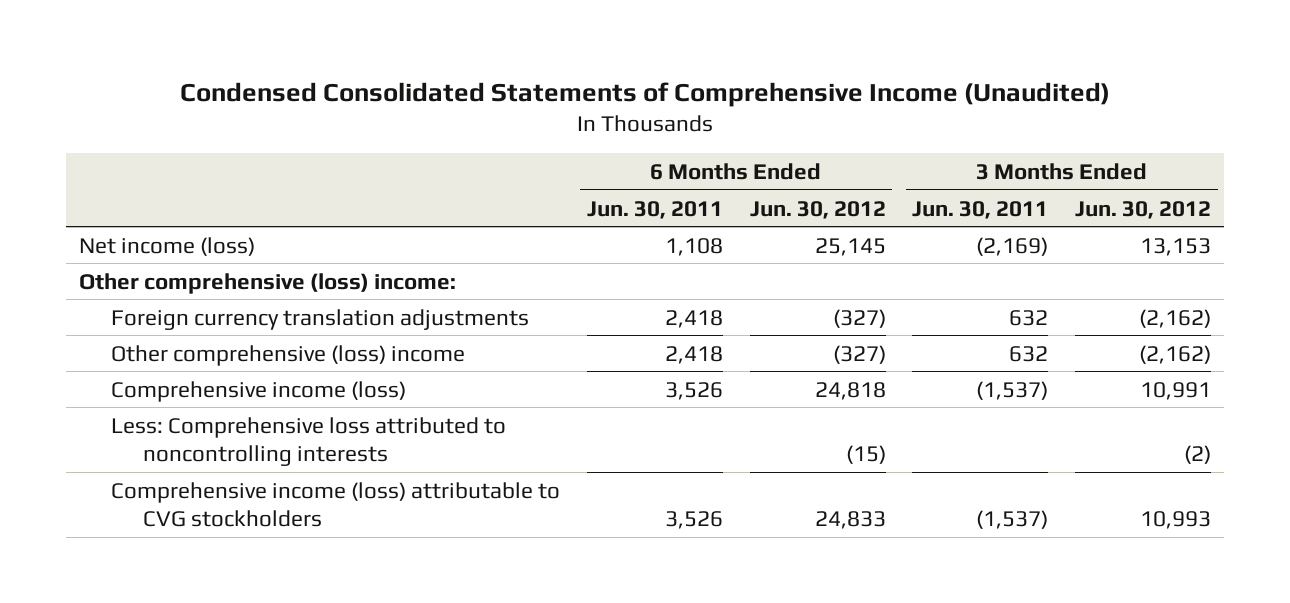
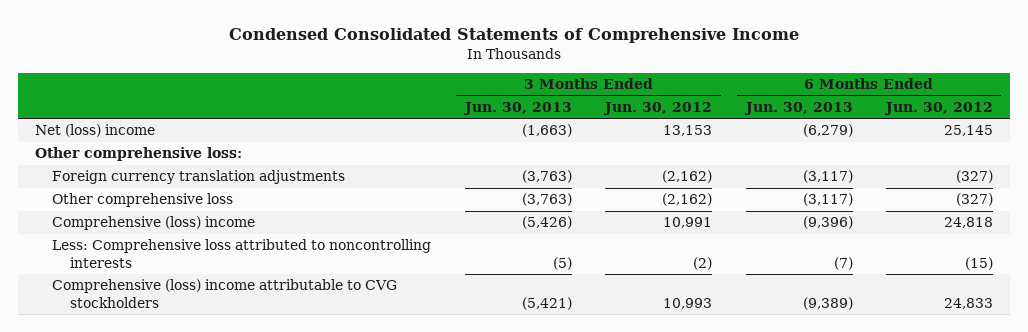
[180,81,1111,107] Condensed Consolidated Statements of Comprehensive Income (Unaudited) -> [228,27,799,43] Condensed Consolidated Statements of Comprehensive Income
[587,200,724,219] Jun. 30, 2011 -> none
[912,200,1049,219] Jun. 30, 2011 -> none
none -> [462,101,572,115] Jun. 30, 2013
none -> [743,101,853,115] Jun. 30, 2013
[79,236,256,256] Net income (loss) -> [34,124,155,138] Net (loss) income
[79,272,457,294] Other comprehensive (loss) income: -> [34,147,242,162] Other comprehensive loss:
[111,344,466,366] Other comprehensive (loss) income -> [52,193,234,208] Other comprehensive loss
[111,380,407,402] Comprehensive income (loss) -> [52,216,256,231] Comprehensive (loss) income
[111,481,561,527] Comprehensive income (loss) attributable to CVG stockholders -> [52,279,398,308] Comprehensive (loss) income attributable to CVG stockholders

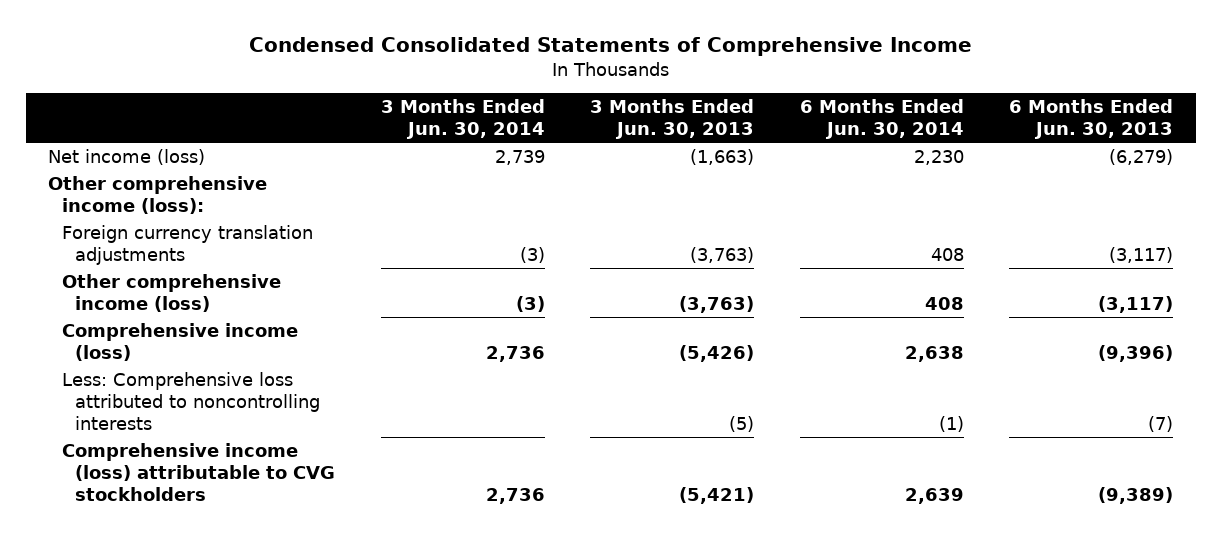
[603,101,713,115] Jun. 30, 2012 -> none
[884,101,994,115] Jun. 30, 2012 -> none
none -> [380,98,545,140] 3 Months Ended Jun. 30, 2014
none -> [799,98,964,140] 6 Months Ended Jun. 30, 2014
[34,124,155,138] Net (loss) income -> [48,148,206,165] Net income (loss)
[34,147,242,162] Other comprehensive loss: -> [48,175,268,214] Other comprehensive income (loss):
[52,193,234,208] Other comprehensive loss -> [61,273,281,312] Other comprehensive income (loss)
[52,216,256,231] Comprehensive (loss) income -> [61,322,298,361] Comprehensive income (loss)
[52,279,398,308] Comprehensive (loss) income attributable to CVG stockholders -> [61,442,336,501] Comprehensive income (loss) attributable to CVG stockholders

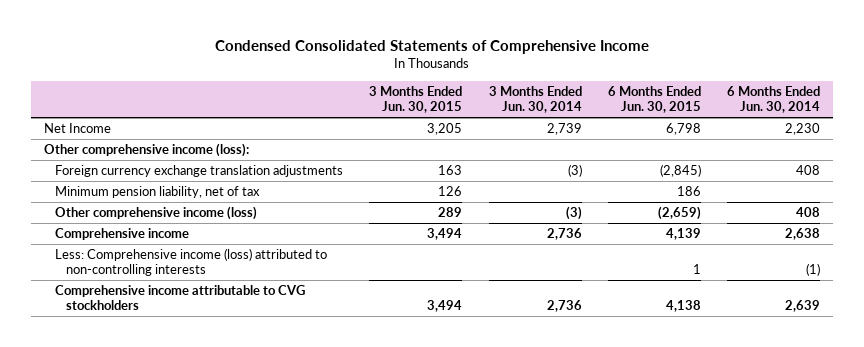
[590,98,755,140] 3 Months Ended Jun. 30, 2013 -> none
[1009,98,1174,140] 6 Months Ended Jun. 30, 2013 -> none
none -> [369,85,463,114] 3 Months Ended Jun. 30, 2015
none -> [607,85,701,114] 6 Months Ended Jun. 30, 2015
[48,148,206,165] Net income (loss) -> [44,122,112,133] Net Income
[61,224,313,265] Foreign currency translation adjustments -> [55,164,344,177] Foreign currency exchange translation adjustments
none -> [55,185,261,198] Minimum pension liability, net of tax
[61,322,298,361] Comprehensive income (loss) -> [55,227,190,240] Comprehensive income
[61,371,321,430] Less: Comprehensive loss attributed to noncontrolling interests -> [55,247,328,277] Less: Comprehensive income (loss) attributed to non-controlling interests
[61,442,336,501] Comprehensive income (loss) attributable to CVG stockholders -> [55,284,306,311] Comprehensive income attributable to CVG stockholders

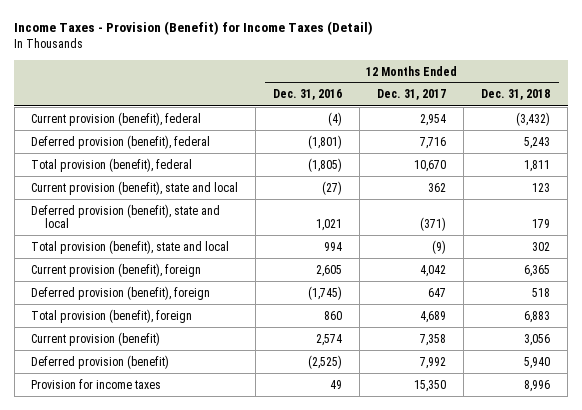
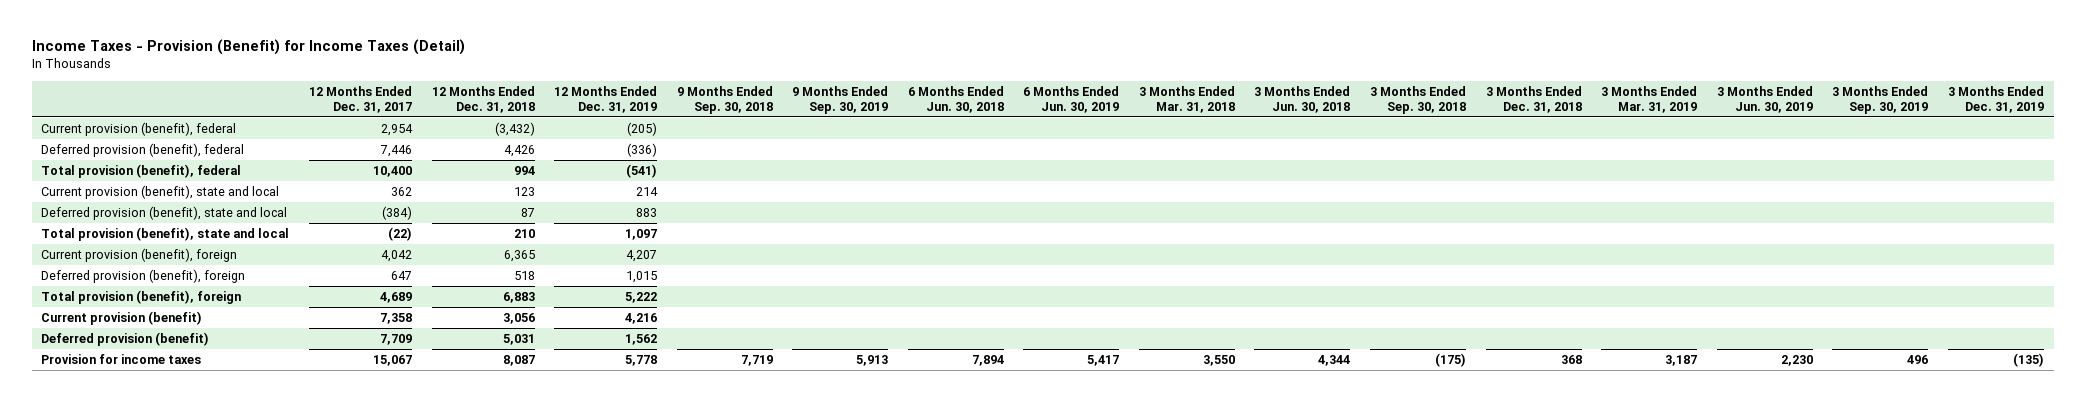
[273,89,343,101] Dec. 31, 2016 -> none
none -> [554,86,658,113] 12 Months Ended Dec. 31, 2019
none -> [676,86,773,114] 9 Months Ended Sep. 30, 2018
none -> [792,86,889,114] 9 Months Ended Sep. 30, 2019
none -> [907,86,1004,113] 6 Months Ended Jun. 30, 2018
none -> [1023,86,1120,113] 6 Months Ended Jun. 30, 2019
none -> [1138,86,1235,113] 3 Months Ended Mar. 31, 2018
none -> [1254,86,1351,113] 3 Months Ended Jun. 30, 2018
none -> [1369,86,1466,114] 3 Months Ended Sep. 30, 2018
none -> [1485,86,1582,113] 3 Months Ended Dec. 31, 2018
none -> [1601,86,1698,113] 3 Months Ended Mar. 31, 2019
none -> [1716,86,1813,113] 3 Months Ended Jun. 30, 2019
none -> [1832,86,1929,114] 3 Months Ended Sep. 30, 2019
none -> [1947,86,2044,113] 3 Months Ended Dec. 31, 2019
[420,136,447,149] 7,716 -> [379,145,412,158] 7,446
[524,136,551,149] 5,243 -> [503,145,535,158] 4,426
[414,159,447,172] 10,670 -> [372,166,412,178] 10,400
[524,159,551,172] 1,811 -> [513,166,535,176] 994
[420,217,447,232] (371) -> [381,206,412,221] (384)
[532,219,551,229] 179 -> [520,208,535,218] 87
[432,239,447,254] (9) -> [387,227,412,242] (22)
[532,241,551,251] 302 -> [513,229,535,239] 210
[420,356,447,369] 7,992 -> [379,334,412,346] 7,709
[524,356,551,369] 5,940 -> [502,334,535,346] 5,031
[414,379,447,392] 15,350 -> [372,355,412,367] 15,067
[524,379,551,392] 8,996 -> [502,355,535,367] 8,087

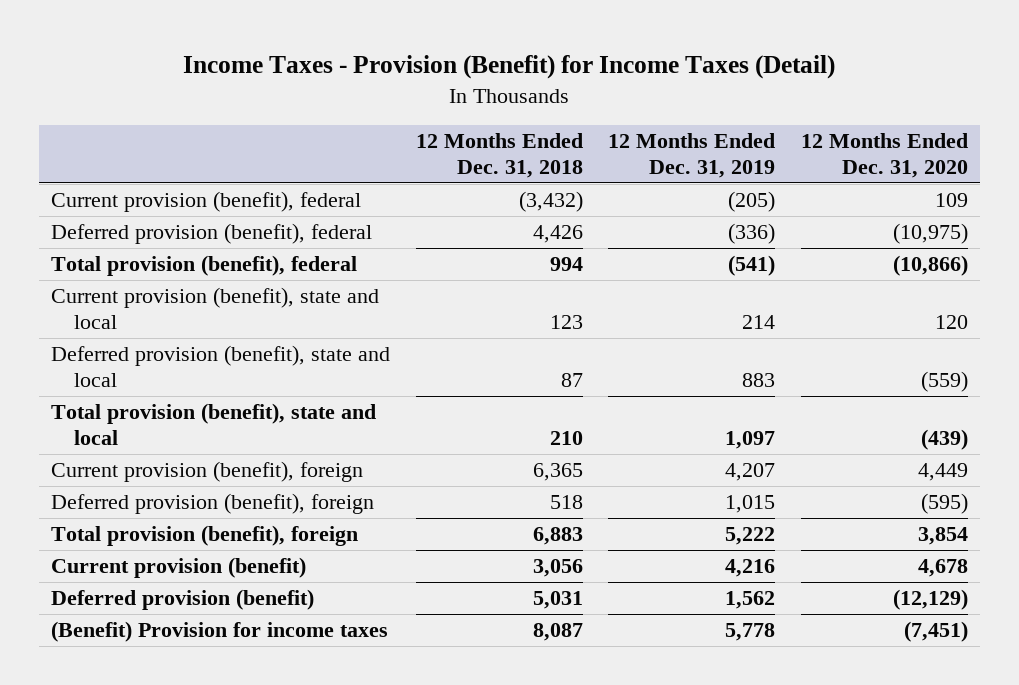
[308,86,412,113] 12 Months Ended Dec. 31, 2017 -> none
[676,86,773,114] 9 Months Ended Sep. 30, 2018 -> none
[792,86,889,114] 9 Months Ended Sep. 30, 2019 -> none
[907,86,1004,113] 6 Months Ended Jun. 30, 2018 -> none
[1023,86,1120,113] 6 Months Ended Jun. 30, 2019 -> none
[1138,86,1235,113] 3 Months Ended Mar. 31, 2018 -> none
[1254,86,1351,113] 3 Months Ended Jun. 30, 2018 -> none
[1369,86,1466,114] 3 Months Ended Sep. 30, 2018 -> none
[1485,86,1582,113] 3 Months Ended Dec. 31, 2018 -> none
[1601,86,1698,113] 3 Months Ended Mar. 31, 2019 -> none
[1716,86,1813,113] 3 Months Ended Jun. 30, 2019 -> none
[1832,86,1929,114] 3 Months Ended Sep. 30, 2019 -> none
[1947,86,2044,113] 3 Months Ended Dec. 31, 2019 -> none
none -> [800,133,968,178] 12 Months Ended Dec. 31, 2020
[41,354,202,365] Provision for income taxes -> [51,621,389,643] (Benefit) Provision for income taxes

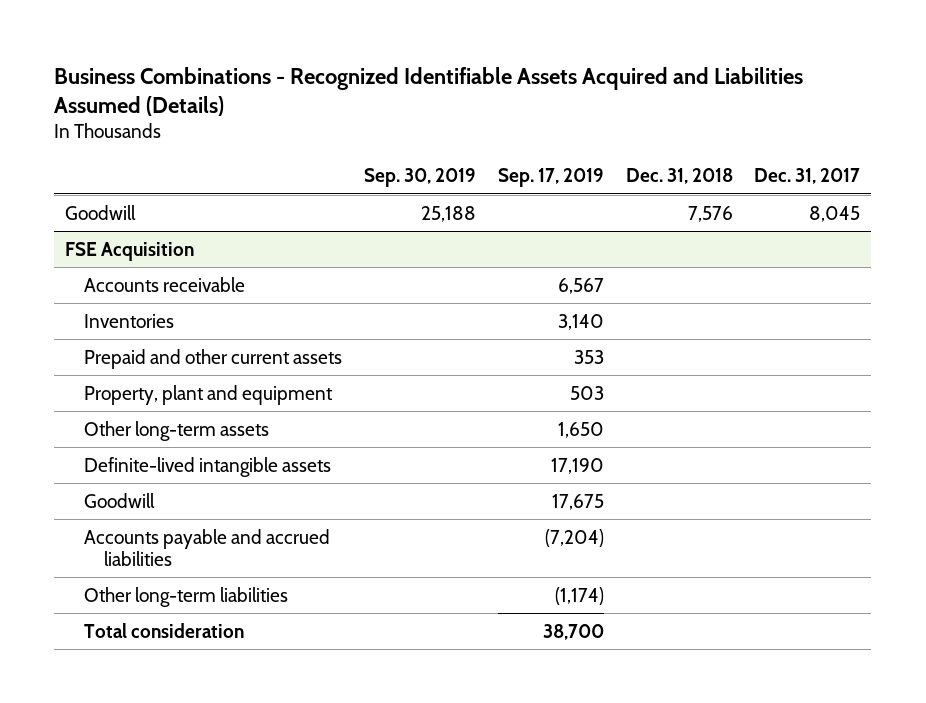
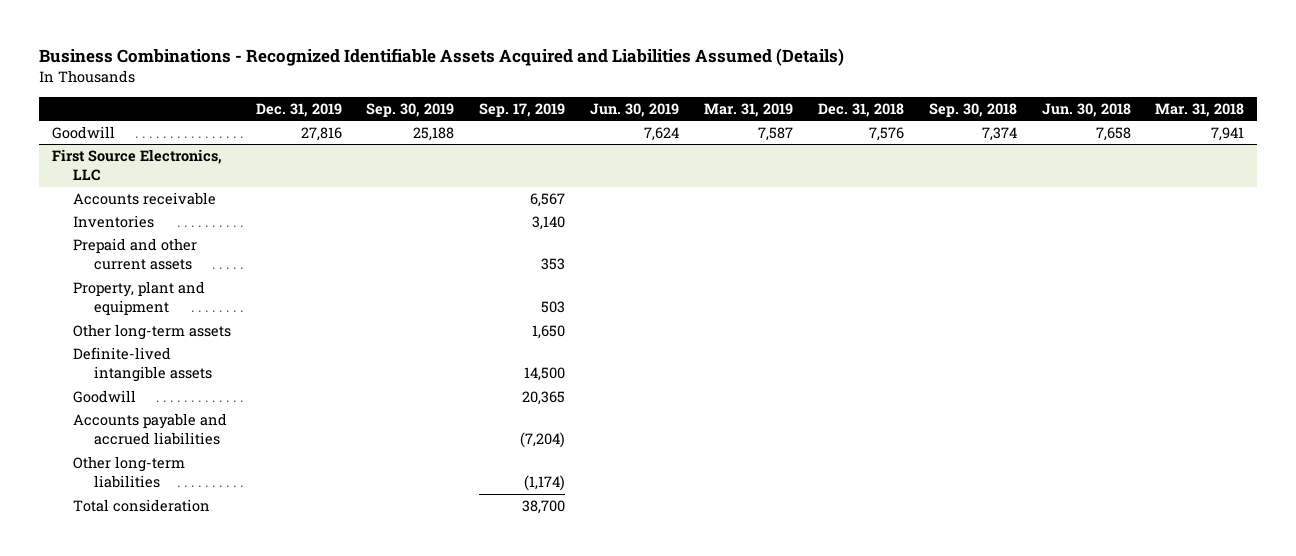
[754,168,861,185] Dec. 31, 2017 -> none
none -> [255,102,342,117] Dec. 31, 2019
none -> [590,102,680,117] Jun. 30, 2019
none -> [703,102,793,117] Mar. 31, 2019
none -> [928,102,1017,117] Sep. 30, 2018
none -> [1041,102,1131,117] Jun. 30, 2018
none -> [1155,102,1245,117] Mar. 31, 2018
[65,241,195,261] FSE Acquisition -> [51,149,222,182] First Source Electronics, LLC
[550,457,604,474] 17,190 -> [524,367,566,382] 14,500
[551,493,604,510] 17,675 -> [522,391,566,406] 20,365

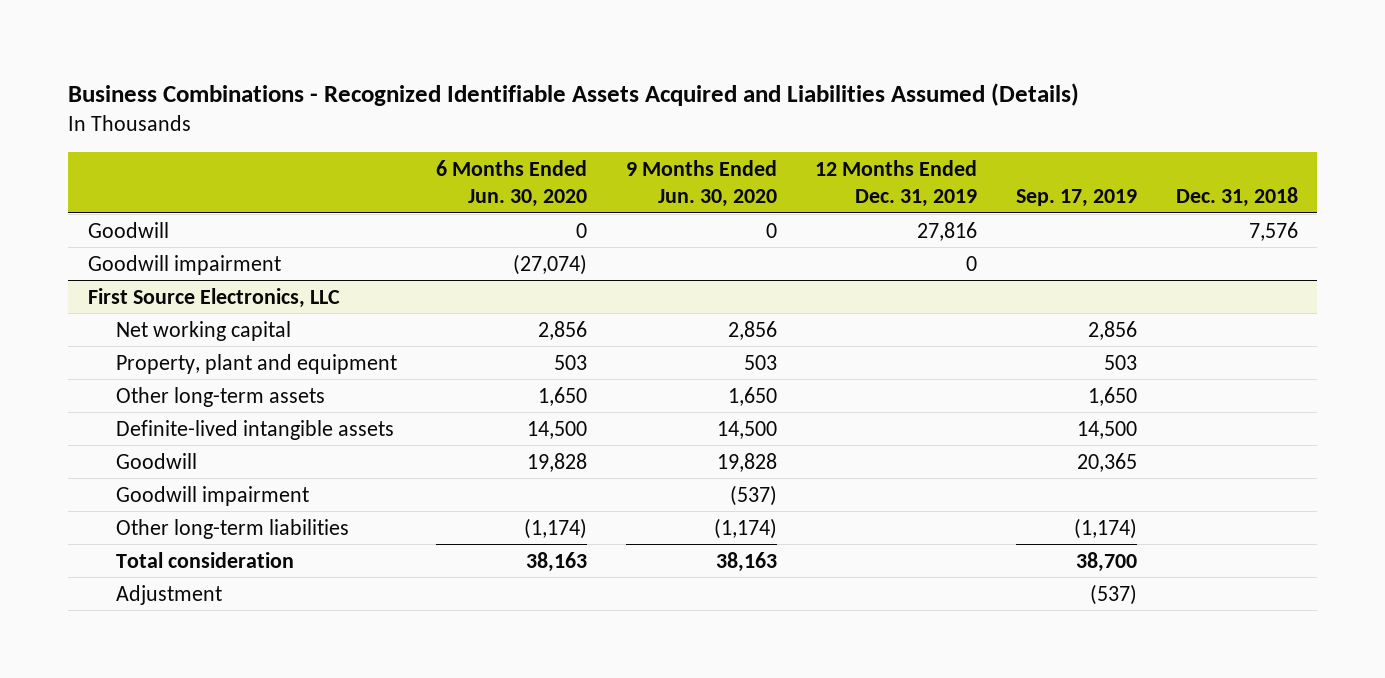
[255,102,342,117] Dec. 31, 2019 -> none
[366,102,455,117] Sep. 30, 2019 -> none
[590,102,680,117] Jun. 30, 2019 -> none
[703,102,793,117] Mar. 31, 2019 -> none
[928,102,1017,117] Sep. 30, 2018 -> none
[1041,102,1131,117] Jun. 30, 2018 -> none
[1155,102,1245,117] Mar. 31, 2018 -> none
none -> [436,159,588,207] 6 Months Ended Jun. 30, 2020
none -> [625,159,777,207] 9 Months Ended Jun. 30, 2020
none -> [815,159,978,207] 12 Months Ended Dec. 31, 2019
none -> [87,254,281,275] Goodwill impairment
[72,192,216,206] Accounts receivable -> none
[72,215,154,229] Inventories -> none
[72,238,197,271] Prepaid and other current assets -> none
none -> [116,320,292,341] Net working capital
[72,413,227,446] Accounts payable and accrued liabilities -> none
none -> [116,485,310,506] Goodwill impairment
none -> [116,584,223,605] Adjustment

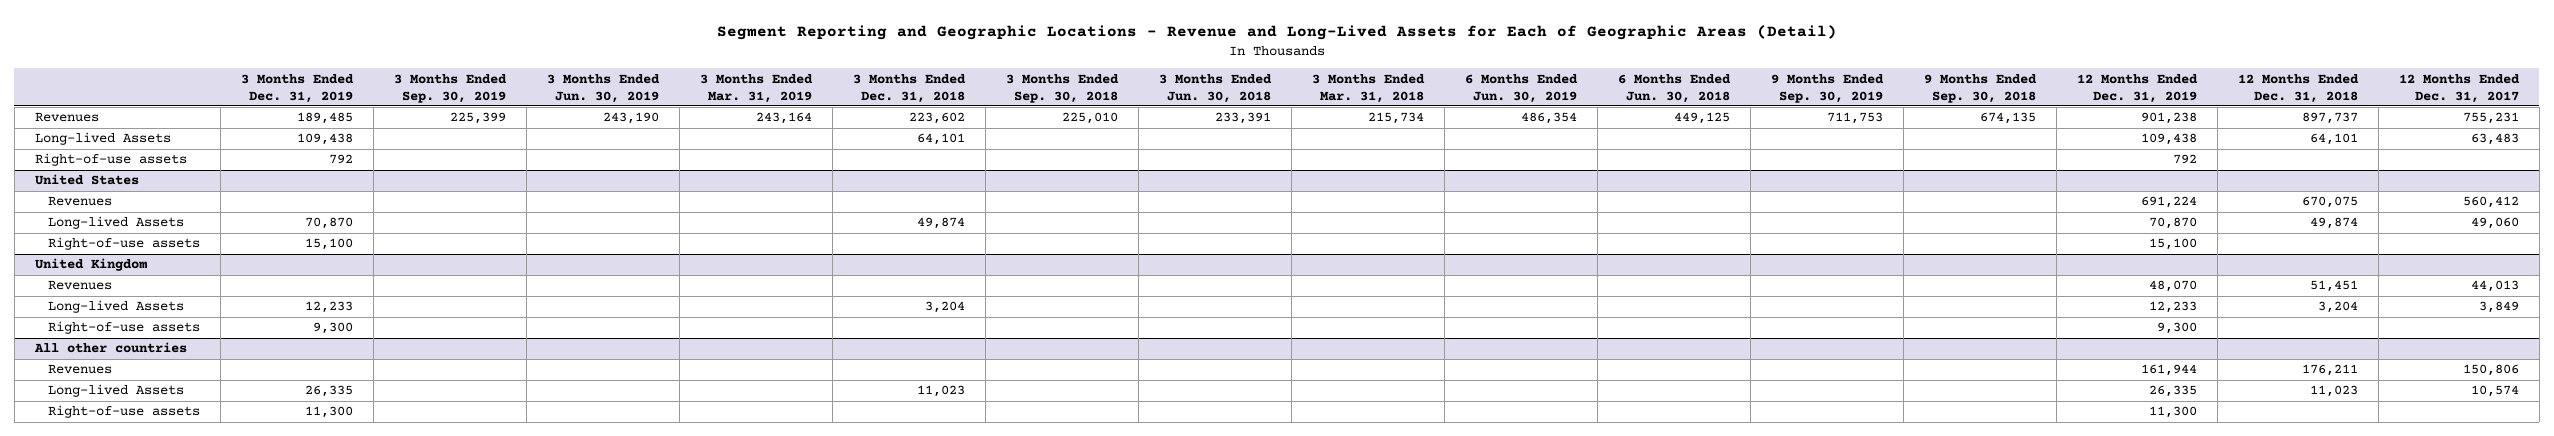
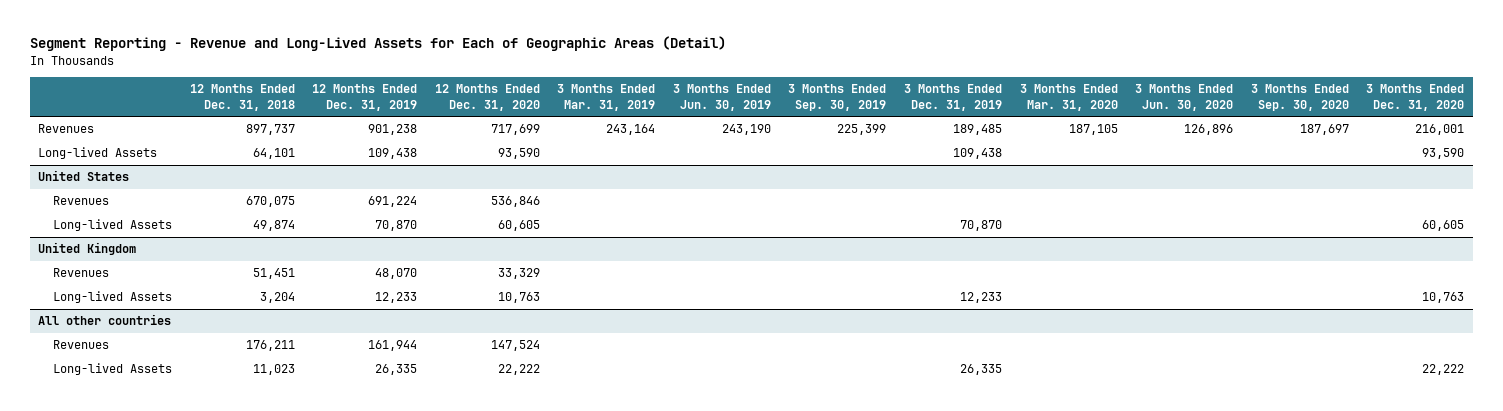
[716,24,1837,40] Segment Reporting and Geographic Locations - Revenue and Long-Lived Assets for Each of Geographic Areas (Detail) -> [29,36,726,52] Segment Reporting - Revenue and Long-Lived Assets for Each of Geographic Areas (Detail)
[852,73,966,103] 3 Months Ended Dec. 31, 2018 -> none
[1005,73,1119,103] 3 Months Ended Sep. 30, 2018 -> none
[1158,73,1272,103] 3 Months Ended Jun. 30, 2018 -> none
[1311,73,1425,103] 3 Months Ended Mar. 31, 2018 -> none
[1464,73,1578,103] 6 Months Ended Jun. 30, 2019 -> none
[1617,73,1731,103] 6 Months Ended Jun. 30, 2018 -> none
[1770,73,1884,103] 9 Months Ended Sep. 30, 2019 -> none
[1923,73,2037,103] 9 Months Ended Sep. 30, 2018 -> none
[2398,73,2520,103] 12 Months Ended Dec. 31, 2017 -> none
none -> [434,84,540,111] 12 Months Ended Dec. 31, 2020
none -> [1019,84,1118,111] 3 Months Ended Mar. 31, 2020
none -> [1135,84,1234,111] 3 Months Ended Jun. 30, 2020
none -> [1250,84,1349,111] 3 Months Ended Sep. 30, 2020
none -> [1366,84,1465,111] 3 Months Ended Dec. 31, 2020
[34,153,187,167] Right-of-use assets -> none
[47,237,200,251] Right-of-use assets -> none
[47,321,200,335] Right-of-use assets -> none
[47,405,200,419] Right-of-use assets -> none

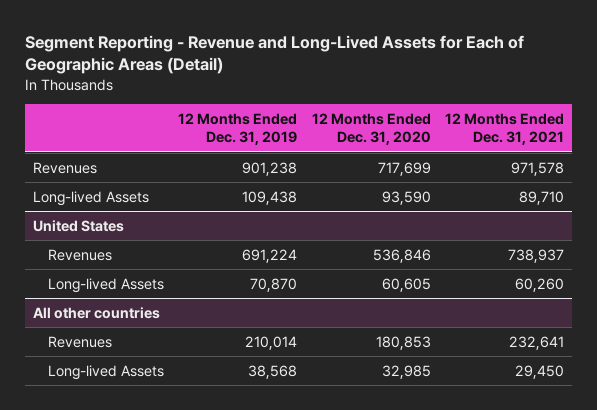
[189,84,295,111] 12 Months Ended Dec. 31, 2018 -> none
[557,84,656,111] 3 Months Ended Mar. 31, 2019 -> none
[672,84,771,111] 3 Months Ended Jun. 30, 2019 -> none
[788,84,887,111] 3 Months Ended Sep. 30, 2019 -> none
[903,84,1002,111] 3 Months Ended Dec. 31, 2019 -> none
[1019,84,1118,111] 3 Months Ended Mar. 31, 2020 -> none
[1135,84,1234,111] 3 Months Ended Jun. 30, 2020 -> none
[1250,84,1349,111] 3 Months Ended Sep. 30, 2020 -> none
[1366,84,1465,111] 3 Months Ended Dec. 31, 2020 -> none
none -> [445,112,565,146] 12 Months Ended Dec. 31, 2021
[38,242,137,256] United Kingdom -> none
[53,268,110,278] Revenues -> none
[53,291,173,304] Long-lived Assets -> none
[368,340,418,352] 161,944 -> [245,335,298,350] 210,014
[490,340,540,352] 147,524 -> [375,335,431,350] 180,853
[375,364,418,376] 26,335 -> [248,364,298,379] 38,568
[497,364,540,376] 22,222 -> [381,364,431,379] 32,985

